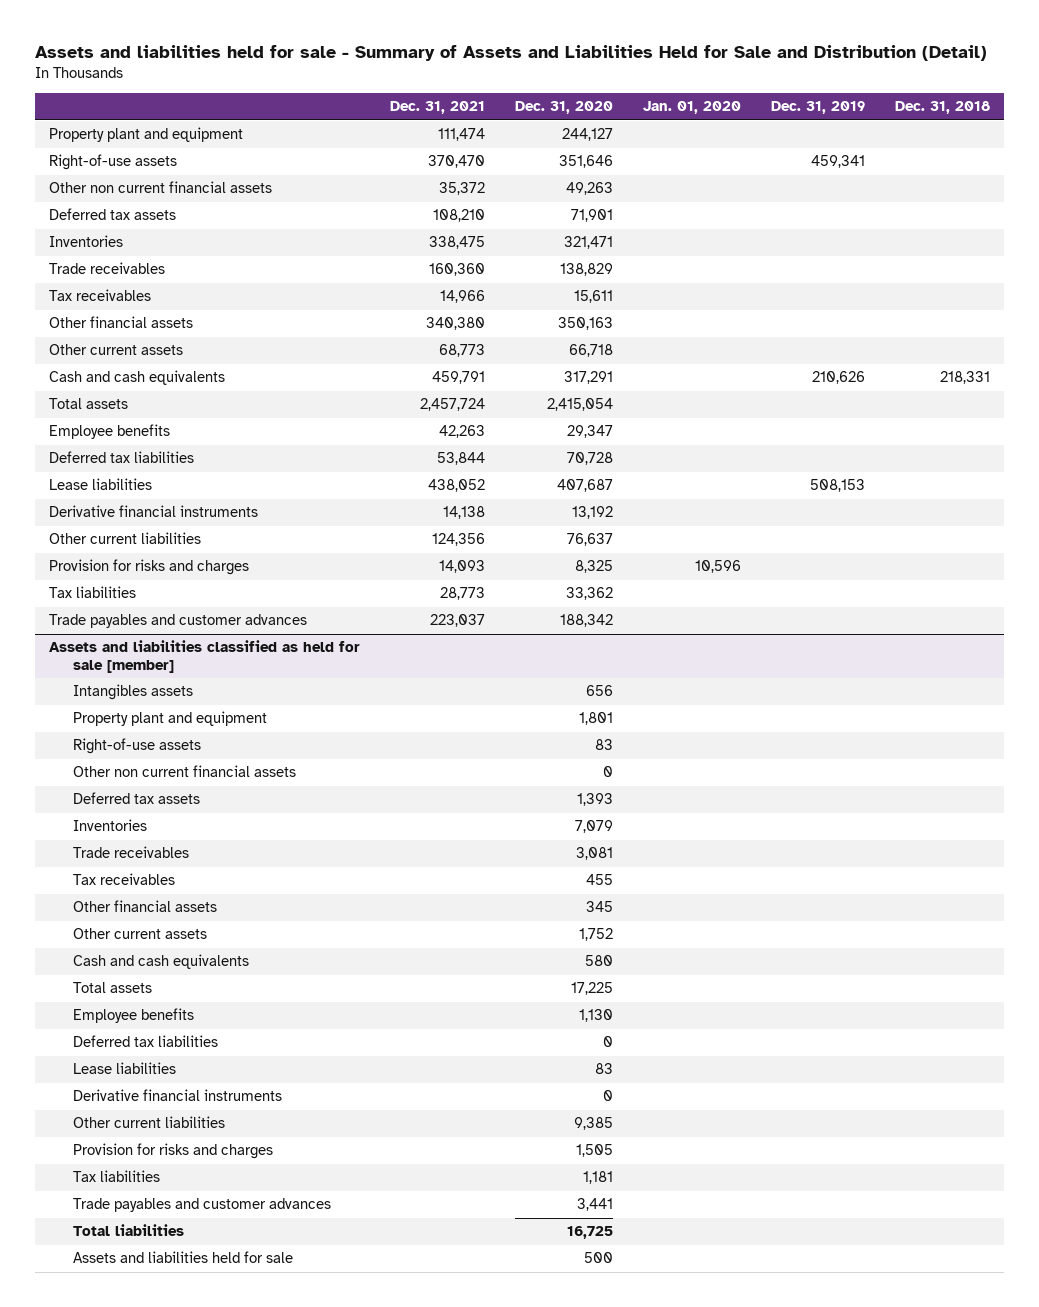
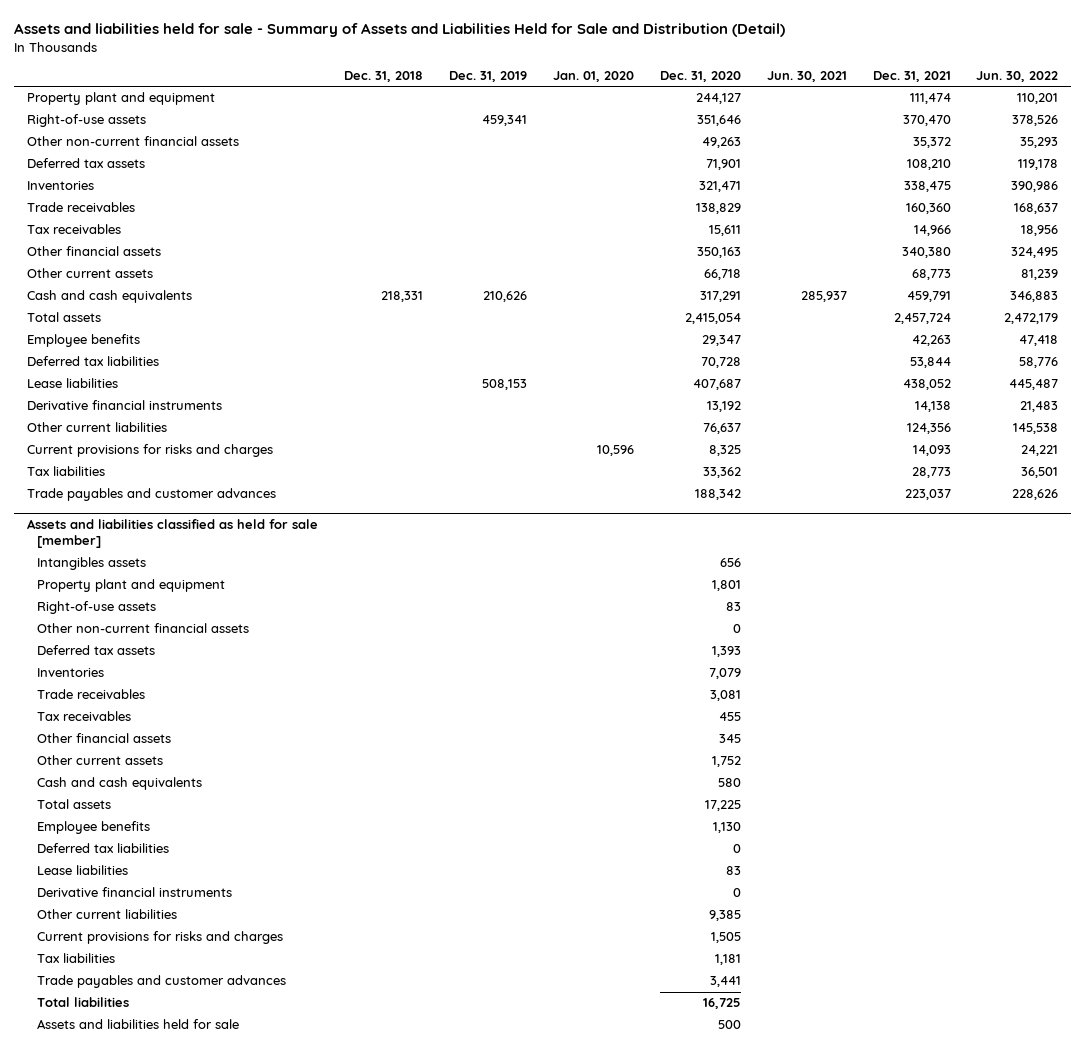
none -> [766,71,847,83] Jun. 30, 2021
none -> [976,71,1059,83] Jun. 30, 2022
[49,181,273,194] Other non current financial assets -> [27,136,240,147] Other non-current financial assets
[49,559,250,576] Provision for risks and charges -> [27,444,274,458] Current provisions for risks and charges
[72,765,296,778] Other non current financial assets -> [37,623,250,634] Other non-current financial assets
[72,1143,273,1160] Provision for risks and charges -> [37,931,284,945] Current provisions for risks and charges

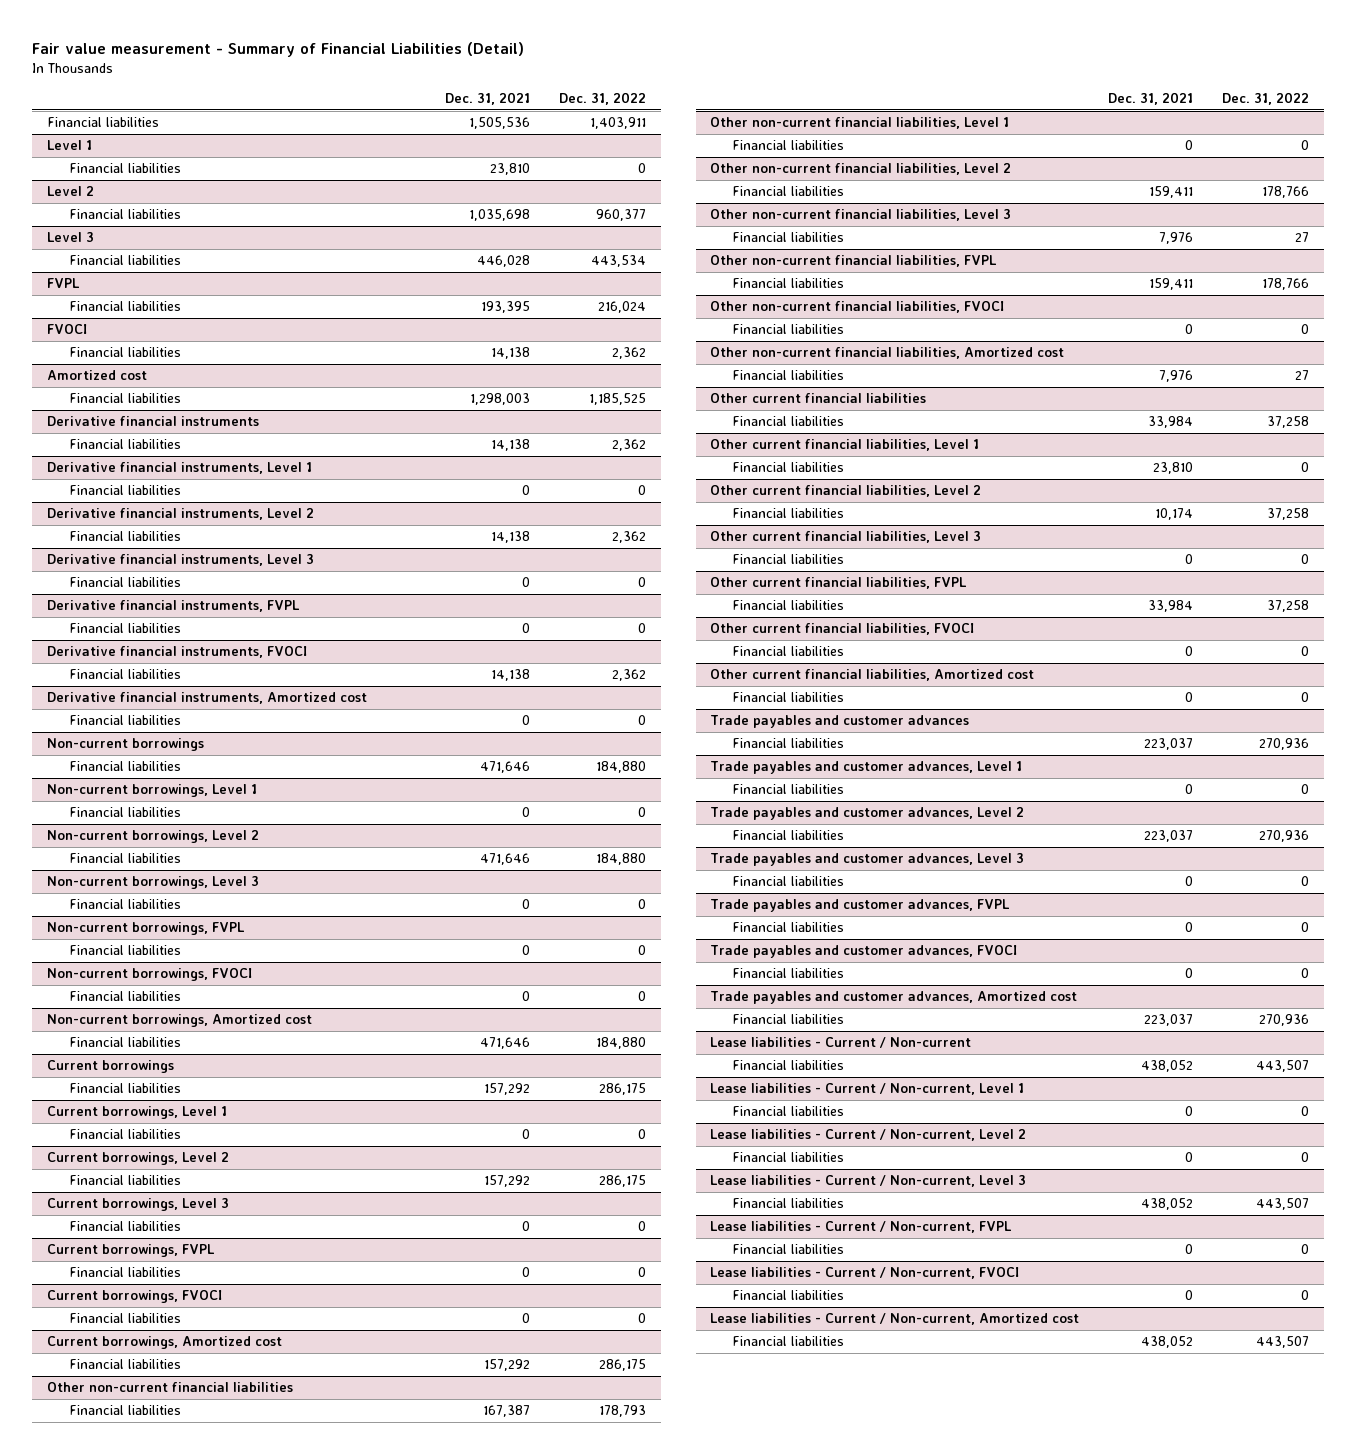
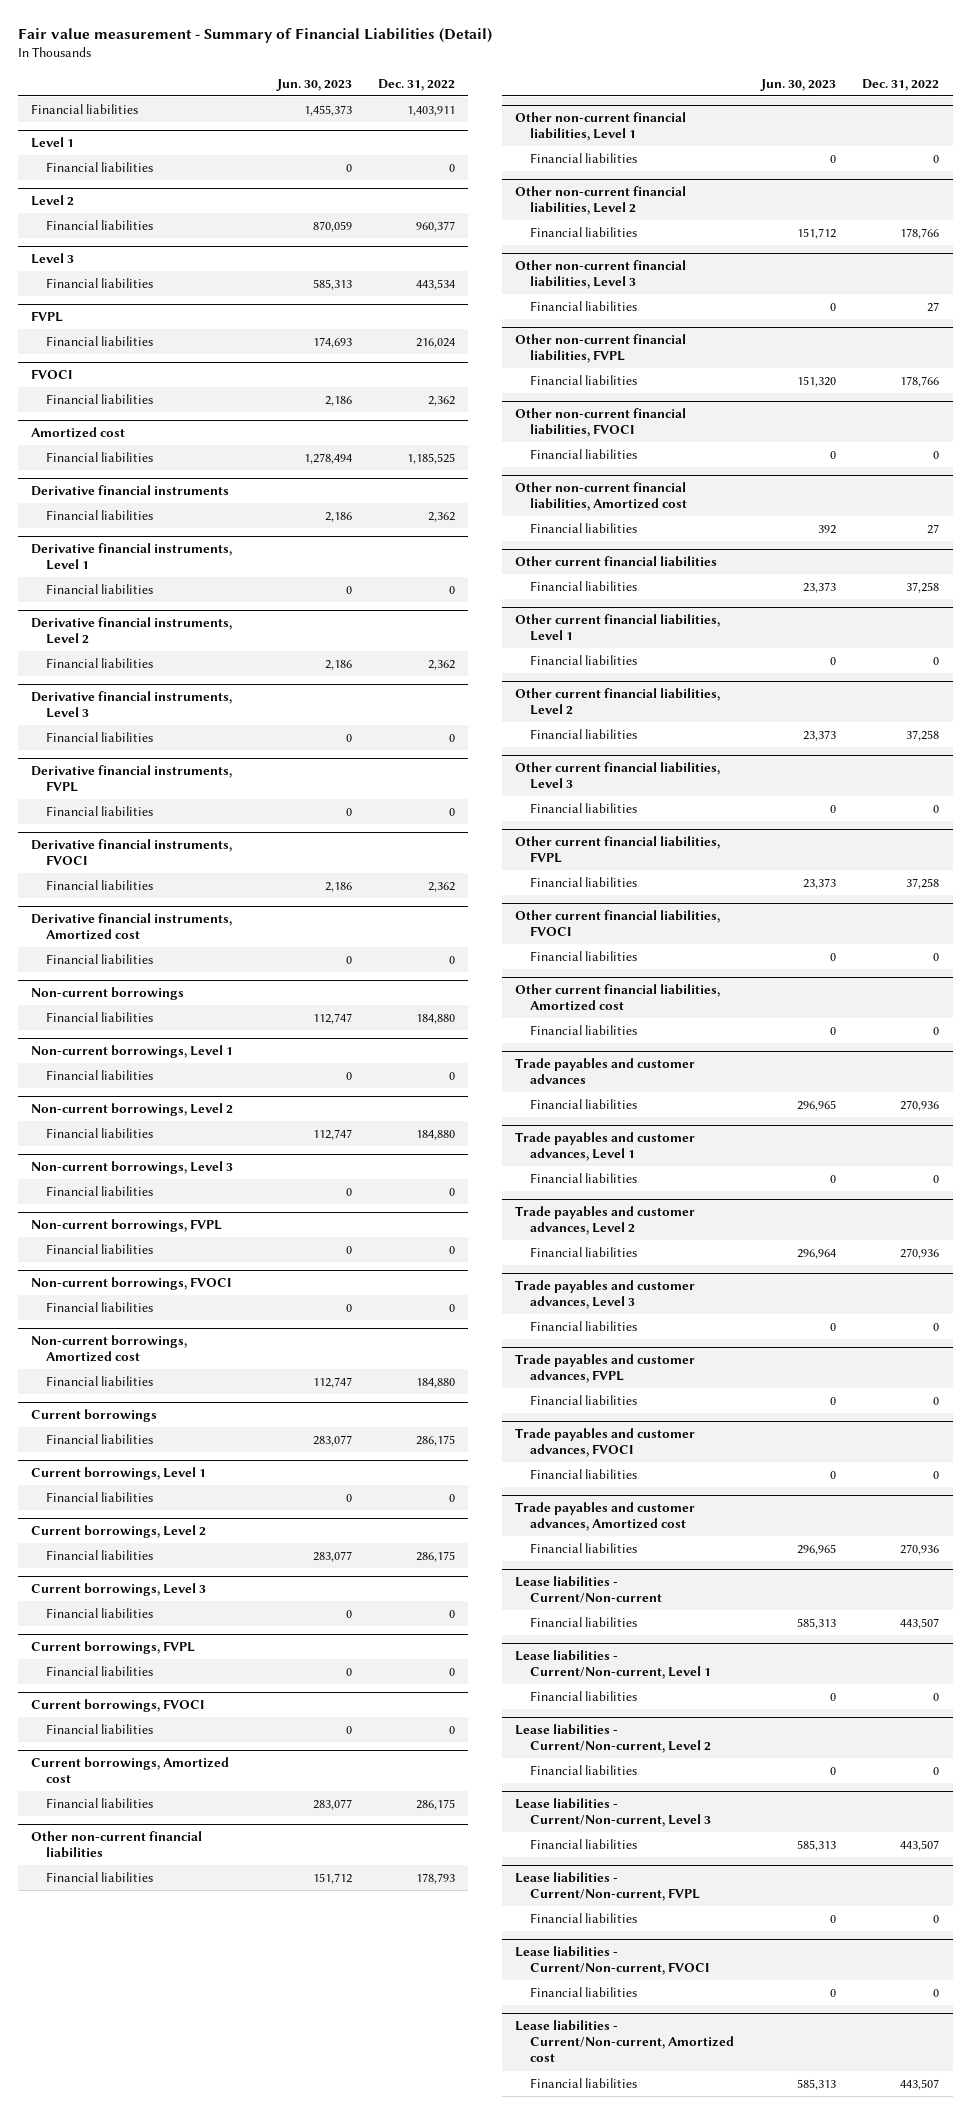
[444,92,530,106] Dec. 31, 2021 -> none
none -> [275,78,352,91] Jun. 30, 2023
[710,1037,972,1049] Lease liabilities - Current / Non-current -> [515,1576,663,1604] Lease liabilities - Current/Non-current
[710,1083,1025,1096] Lease liabilities - Current / Non-current, Level 1 -> [515,1650,712,1680] Lease liabilities - Current/Non-current, Level 1
[710,1129,1027,1142] Lease liabilities - Current / Non-current, Level 2 -> [515,1724,712,1754] Lease liabilities - Current/Non-current, Level 2
[710,1175,1027,1188] Lease liabilities - Current / Non-current, Level 3 -> [515,1798,712,1828] Lease liabilities - Current/Non-current, Level 3
[710,1221,1013,1234] Lease liabilities - Current / Non-current, FVPL -> [515,1872,701,1902] Lease liabilities - Current/Non-current, FVPL
[710,1267,1020,1280] Lease liabilities - Current / Non-current, FVOCI -> [515,1946,710,1976] Lease liabilities - Current/Non-current, FVOCI
[710,1313,1080,1326] Lease liabilities - Current / Non-current, Amortized cost -> [515,2020,735,2063] Lease liabilities - Current/Non-current, Amortized cost

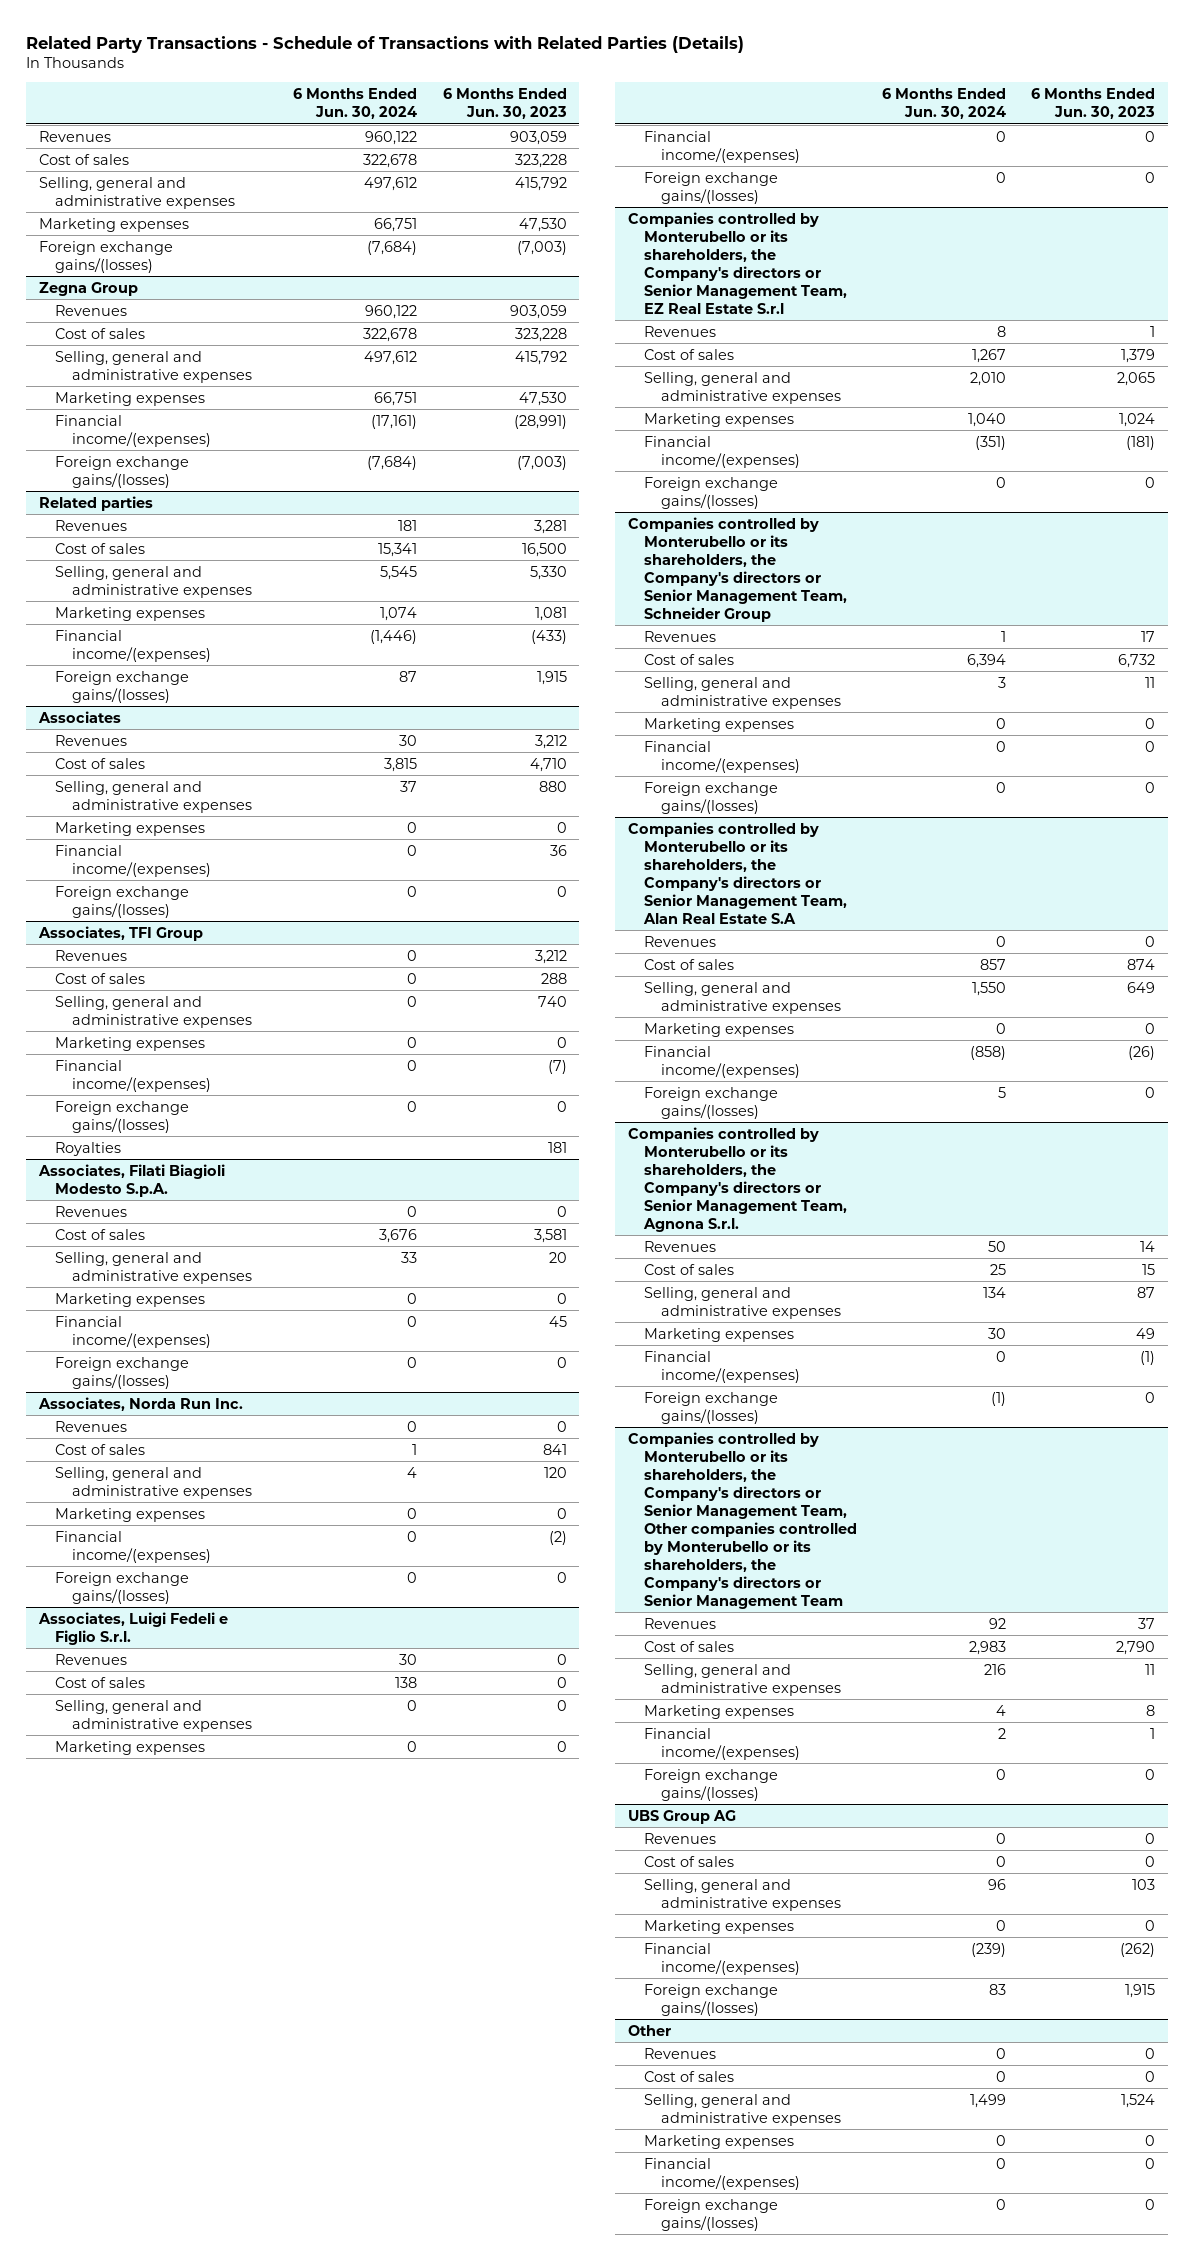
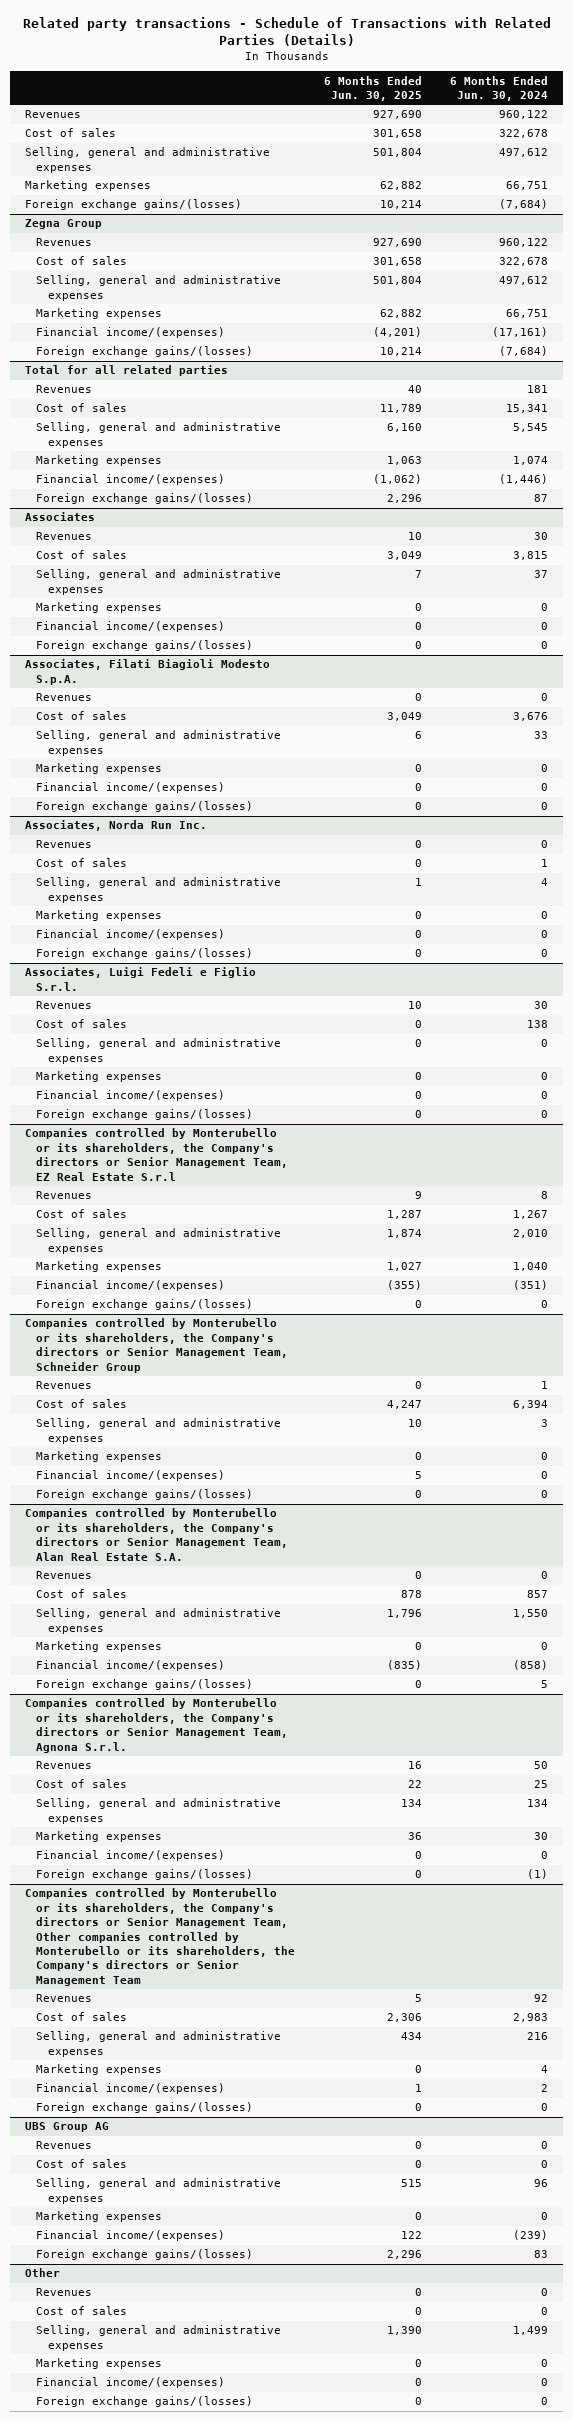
[26,35,745,53] Related Party Transactions - Schedule of Transactions with Related Parties (Details) -> [22,16,551,47] Related party transactions - Schedule of Transactions with Related Parties (Details)
[442,87,567,120] 6 Months Ended Jun. 30, 2023 -> none
none -> [323,75,422,101] 6 Months Ended Jun. 30, 2025
[38,495,153,511] Related parties -> [24,365,228,377] Total for all related parties
[37,925,203,941] Associates, TFI Group -> none
[55,949,128,961] Revenues -> none
[55,972,146,984] Cost of sales -> none
[55,995,252,1028] Selling, general and administrative expenses -> none
[55,1036,206,1051] Marketing expenses -> none
[55,1059,211,1092] Financial income/(expenses) -> none
[55,1100,190,1133] Foreign exchange gains/(losses) -> none
[55,1141,122,1156] Royalties -> none
[627,821,848,924] Companies controlled by Monterubello or its shareholders, the Company's directors or Senior Management Team, Alan Real Estate S.A -> [24,1508,289,1561] Companies controlled by Monterubello or its shareholders, the Company's directors or Senior Management Team, Alan Real Estate S.A.

